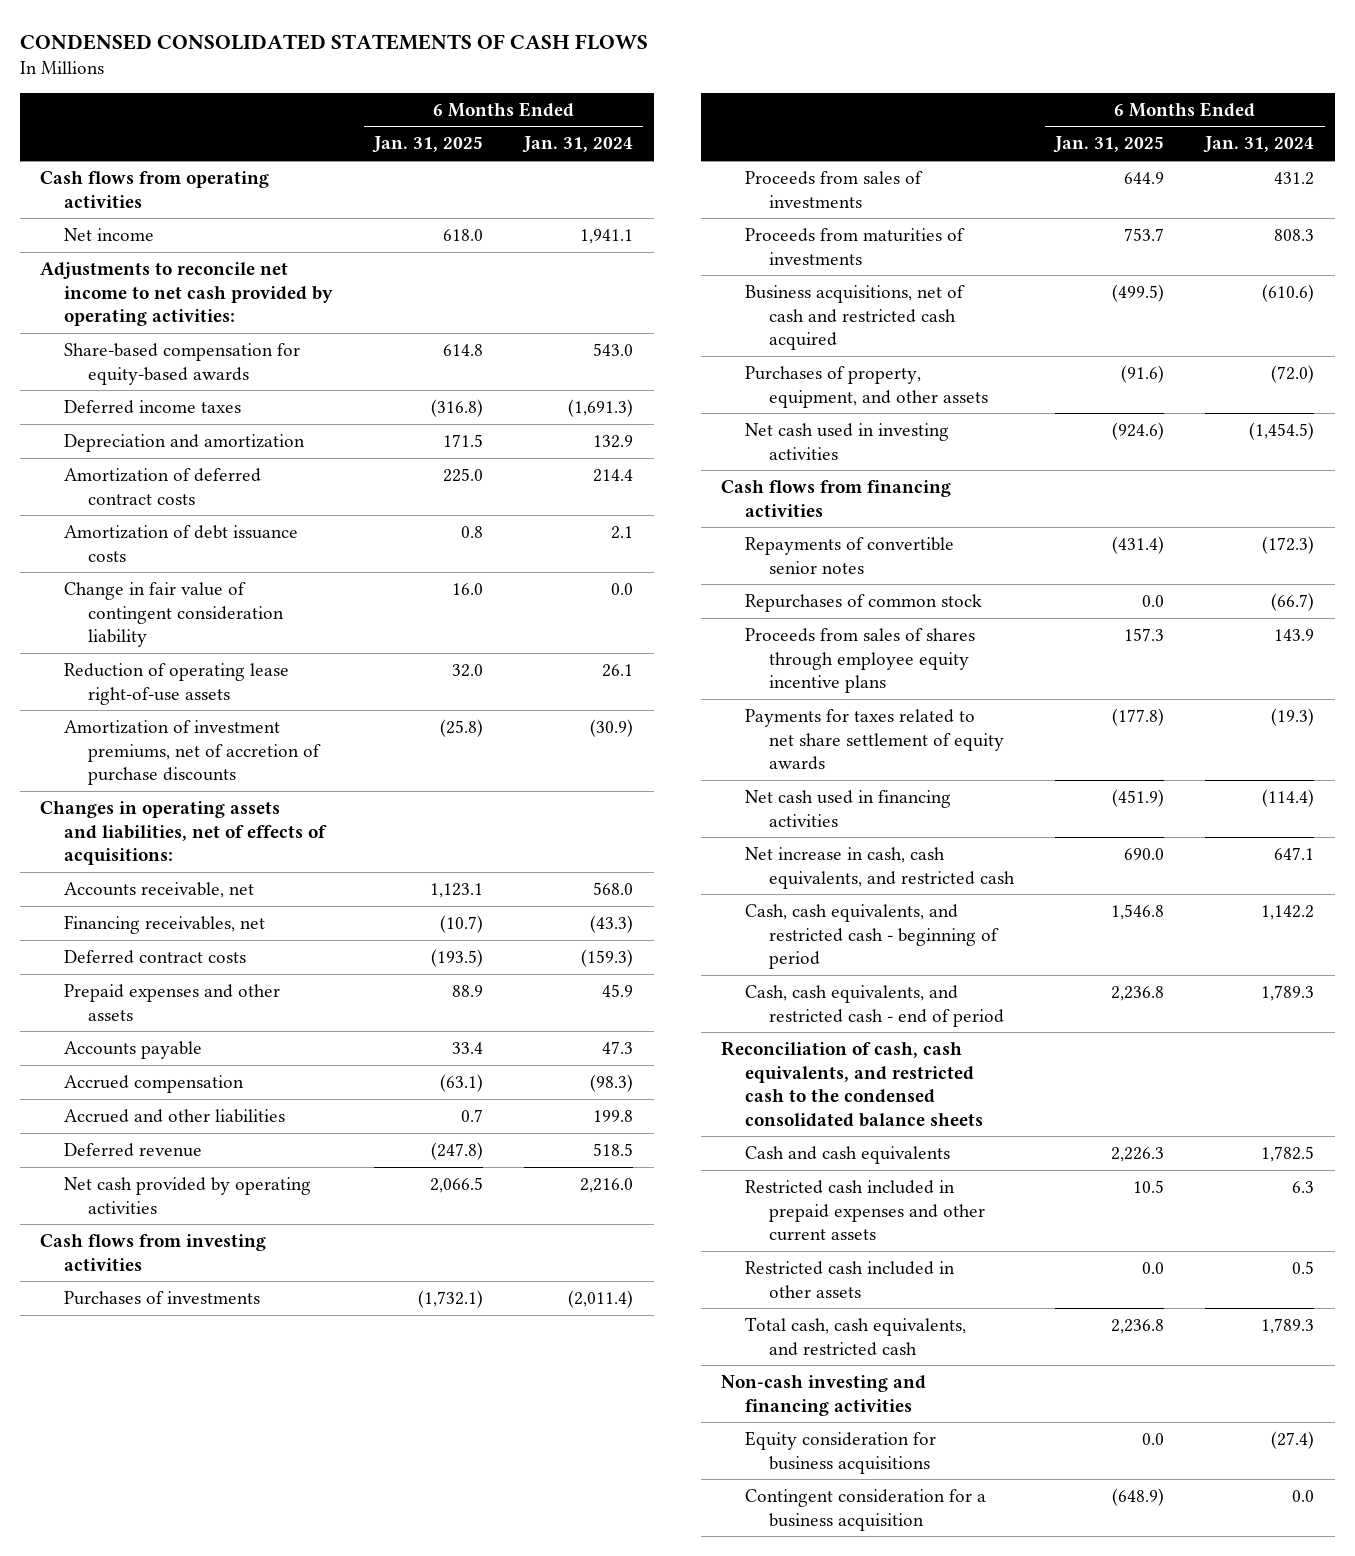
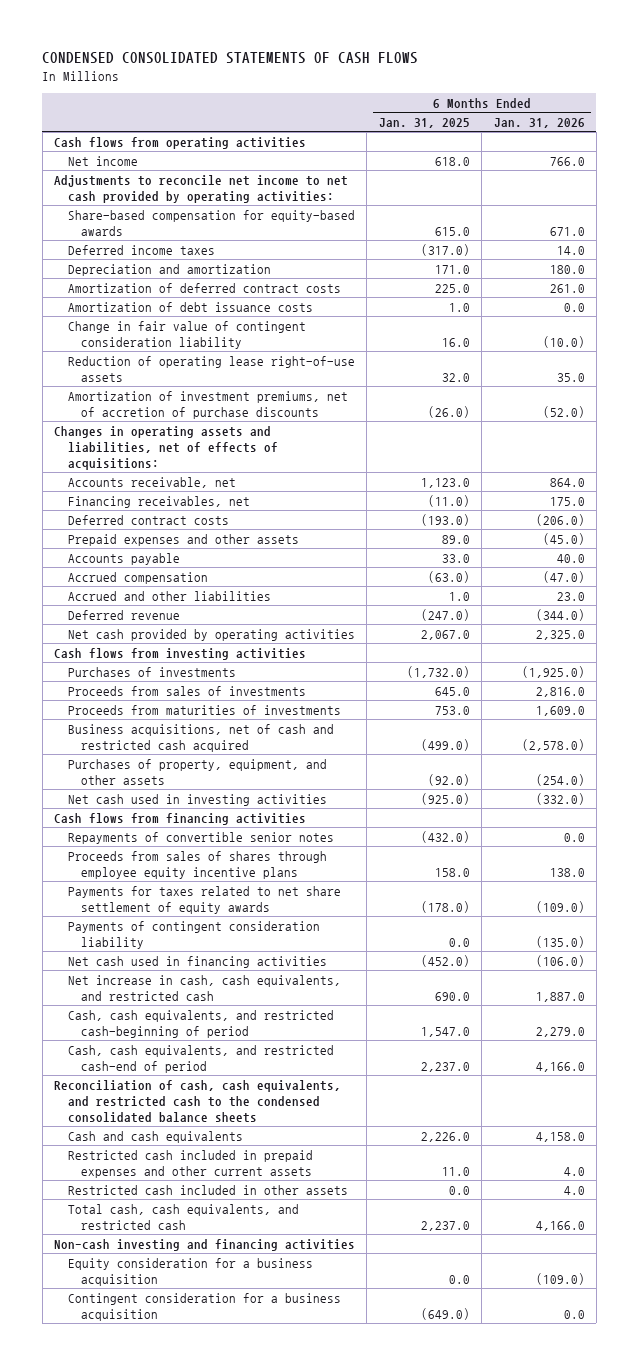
[522,136,634,154] Jan. 31, 2024 -> none
none -> [493,117,585,128] Jan. 31, 2026
[443,343,484,356] 614.8 -> [434,226,470,236] 615.0
[431,398,484,417] (316.8) -> [420,243,470,256] (317.0)
[443,433,484,447] 171.5 -> [434,264,470,274] 171.0
[461,525,484,538] 0.8 -> [448,302,470,312] 1.0
[440,718,484,737] (25.8) -> [427,405,470,418] (26.0)
[430,882,484,898] 1,123.1 -> [420,477,470,488] 1,123.0
[440,914,484,933] (10.7) -> [427,494,470,507] (11.0)
[431,948,484,967] (193.5) -> [420,513,470,526] (193.0)
[452,984,484,997] 88.9 -> [441,534,470,544] 89.0
[452,1041,484,1054] 33.4 -> [441,553,470,563] 33.0
[440,1073,484,1092] (63.1) -> [427,570,470,583] (63.0)
[461,1108,484,1122] 0.7 -> [448,591,470,601] 1.0
[431,1141,484,1160] (247.8) -> [420,608,470,621] (247.0)
[430,1176,484,1193] 2,066.5 -> [420,629,470,640] 2,067.0
[418,1289,484,1308] (1,732.1) -> [406,665,470,678] (1,732.0)
[1124,171,1165,184] 644.9 -> [434,686,470,696] 645.0
[1124,227,1165,241] 753.7 -> [434,705,470,715] 753.0
[1112,283,1165,302] (499.5) -> [420,738,470,751] (499.0)
[1121,364,1165,383] (91.6) -> [427,773,470,786] (92.0)
[1112,421,1165,440] (924.6) -> [420,792,470,805] (925.0)
[745,593,983,612] Repurchases of common stock -> none
[1112,535,1165,554] (431.4) -> [420,830,470,843] (432.0)
[1124,627,1165,641] 157.3 -> [434,867,470,877] 158.0
[1112,707,1165,726] (177.8) -> [420,900,470,913] (178.0)
none -> [67,920,320,949] Payments of contingent consideration liability
[1112,788,1165,807] (451.9) -> [420,954,470,967] (452.0)
[745,903,999,970] Cash, cash equivalents, and restricted cash - beginning of period -> [67,1009,334,1038] Cash, cash equivalents, and restricted cash-beginning of period
[1111,903,1165,920] 1,546.8 -> [420,1026,470,1037] 1,547.0
[745,984,1004,1027] Cash, cash equivalents, and restricted cash - end of period -> [67,1044,334,1073] Cash, cash equivalents, and restricted cash-end of period
[1111,985,1165,1001] 2,236.8 -> [420,1061,470,1072] 2,237.0
[1111,1146,1165,1162] 2,226.3 -> [420,1131,470,1142] 2,226.0
[1133,1179,1165,1193] 10.5 -> [441,1166,470,1176] 11.0
[1111,1318,1165,1334] 2,236.8 -> [420,1220,470,1231] 2,237.0
[745,1430,937,1474] Equity consideration for business acquisitions -> [67,1257,313,1286] Equity consideration for a business acquisition
[1112,1487,1165,1506] (648.9) -> [420,1307,470,1320] (649.0)

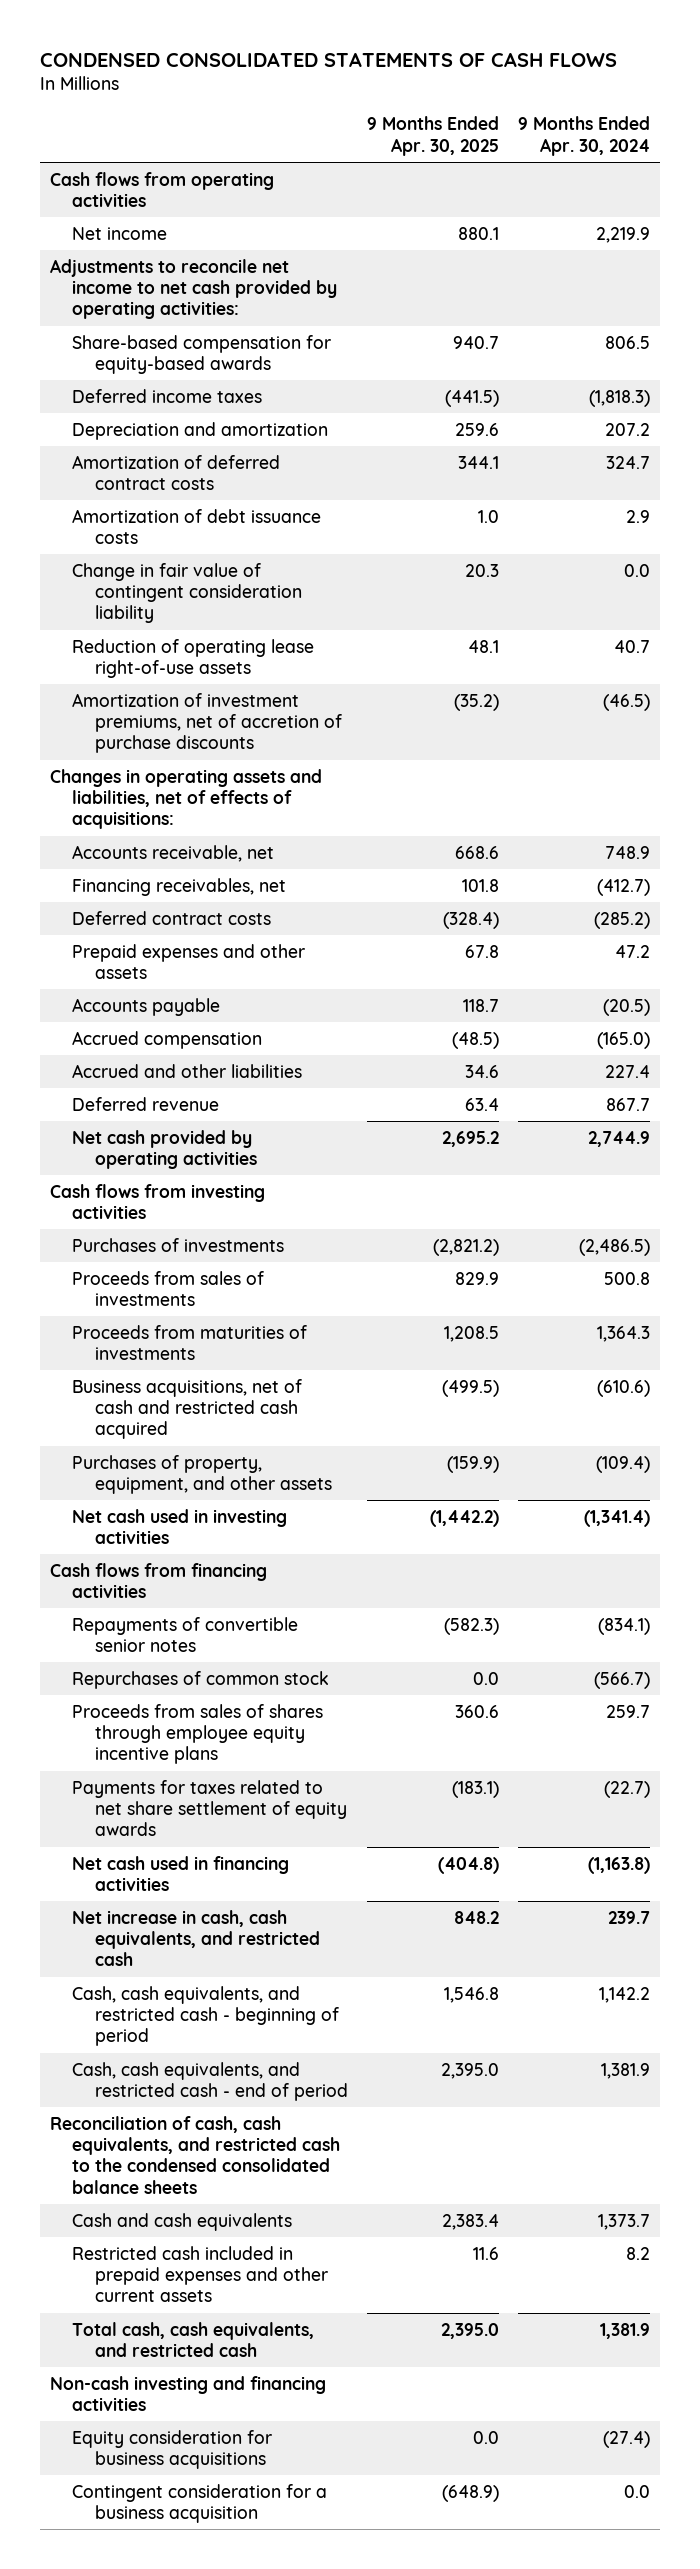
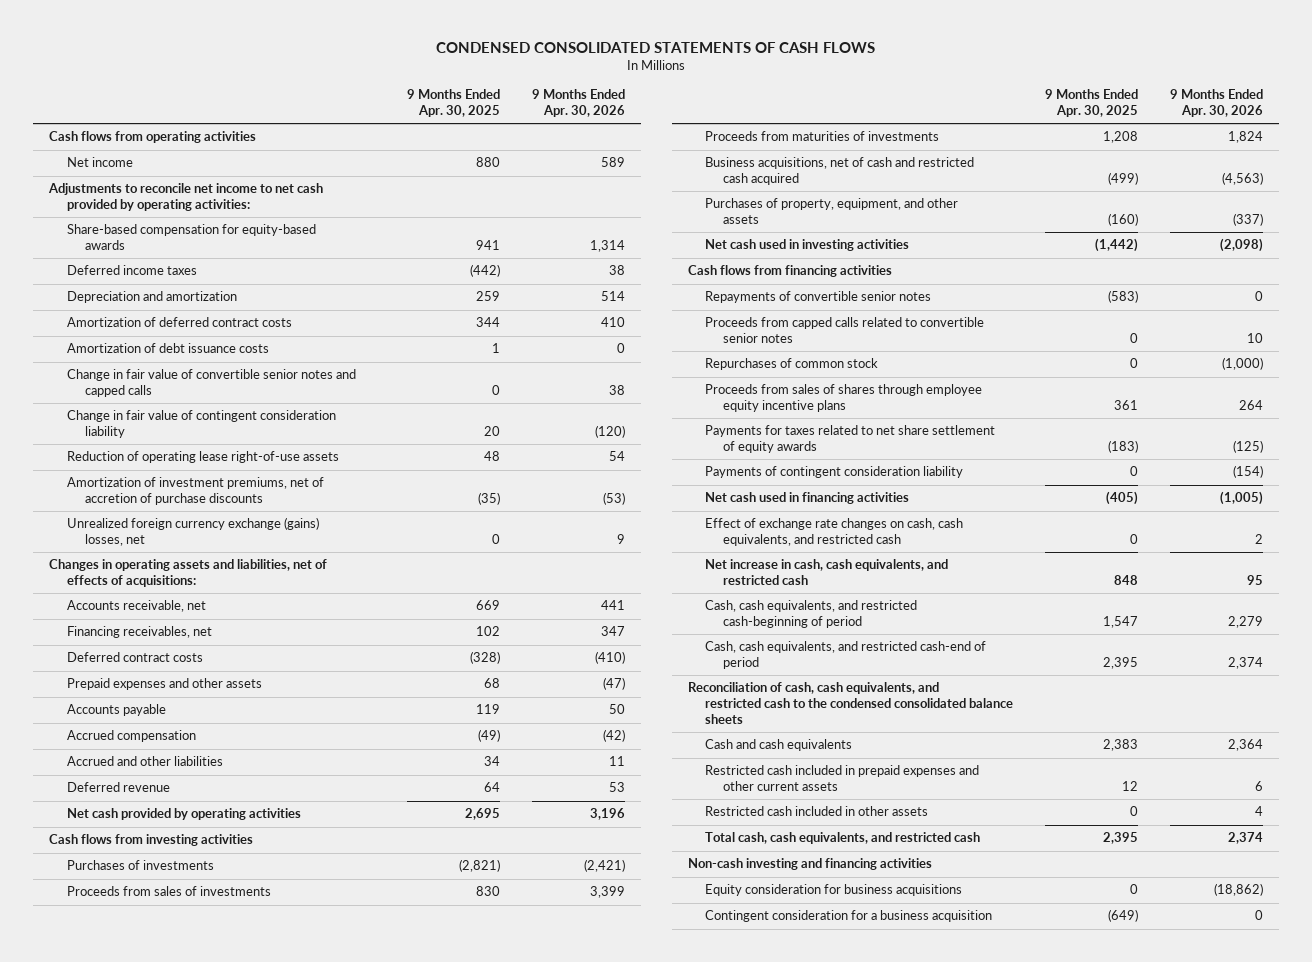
[518,116,651,156] 9 Months Ended Apr. 30, 2024 -> none
none -> [531,89,625,118] 9 Months Ended Apr. 30, 2026
[457,226,499,240] 880.1 -> [475,157,500,168] 880
[452,335,499,349] 940.7 -> [475,239,500,250] 941
[444,389,499,407] (441.5) -> [469,264,500,278] (442)
[454,422,499,436] 259.6 -> [475,291,500,302] 259
[457,455,499,469] 344.1 -> [475,317,500,328] 344
[477,509,499,523] 1.0 -> [491,343,500,354] 1
none -> [67,369,357,397] Change in fair value of convertible senior notes and capped calls
[464,563,499,577] 20.3 -> [483,425,500,436] 20
[467,639,499,653] 48.1 -> [483,451,500,462] 48
[453,693,499,711] (35.2) -> [477,491,500,505] (35)
none -> [67,517,320,546] Unrealized foreign currency exchange (gains) losses, net
[454,845,499,859] 668.6 -> [475,600,500,611] 669
[461,878,499,892] 101.8 -> [475,626,500,637] 102
[442,911,499,929] (328.4) -> [469,651,500,665] (328)
[464,944,499,958] 67.8 -> [483,678,500,689] 68
[462,998,499,1012] 118.7 -> [475,704,500,715] 119
[451,1031,499,1049] (48.5) -> [477,729,500,743] (49)
[464,1064,499,1078] 34.6 -> [483,756,500,767] 34
[464,1097,499,1111] 63.4 -> [483,782,500,793] 64
[441,1130,499,1147] 2,695.2 -> [464,808,500,821] 2,695
[432,1238,499,1256] (2,821.2) -> [458,859,500,873] (2,821)
[454,1271,499,1285] 829.9 -> [475,886,500,897] 830
[443,1325,499,1342] 1,208.5 -> [1103,131,1139,144] 1,208
[441,1379,499,1397] (499.5) -> [1108,171,1139,185] (499)
[446,1455,499,1473] (159.9) -> [1108,212,1139,226] (160)
[429,1509,499,1527] (1,442.2) -> [1095,238,1139,253] (1,442)
[443,1617,499,1635] (582.3) -> [1108,290,1139,304] (583)
none -> [705,317,985,343] Proceeds from capped calls related to convertible senior notes
[472,1671,499,1685] 0.0 -> [1130,358,1139,369] 0
[454,1704,499,1718] 360.6 -> [1114,399,1139,410] 361
[451,1780,499,1798] (183.1) -> [1108,439,1139,453] (183)
none -> [705,466,964,479] Payments of contingent consideration liability
[437,1856,499,1874] (404.8) -> [1106,491,1139,506] (405)
none -> [705,518,964,546] Effect of exchange rate changes on cash, cash equivalents, and restricted cash
[453,1910,499,1924] 848.2 -> [1114,574,1139,585] 848
[72,1985,339,2047] Cash, cash equivalents, and restricted cash - beginning of period -> [705,600,918,628] Cash, cash equivalents, and restricted cash-beginning of period
[443,1986,499,2003] 1,546.8 -> [1103,615,1139,628] 1,547
[72,2061,348,2102] Cash, cash equivalents, and restricted cash - end of period -> [705,641,987,669] Cash, cash equivalents, and restricted cash-end of period
[440,2062,499,2079] 2,395.0 -> [1103,656,1139,669] 2,395
[441,2213,499,2230] 2,383.4 -> [1103,739,1139,752] 2,383
[472,2246,499,2260] 11.6 -> [1122,780,1139,791] 12
none -> [705,806,929,817] Restricted cash included in other assets
[440,2322,499,2339] 2,395.0 -> [1103,832,1139,845] 2,395
[472,2430,499,2444] 0.0 -> [1130,884,1139,895] 0
[441,2484,499,2502] (648.9) -> [1108,909,1139,923] (649)

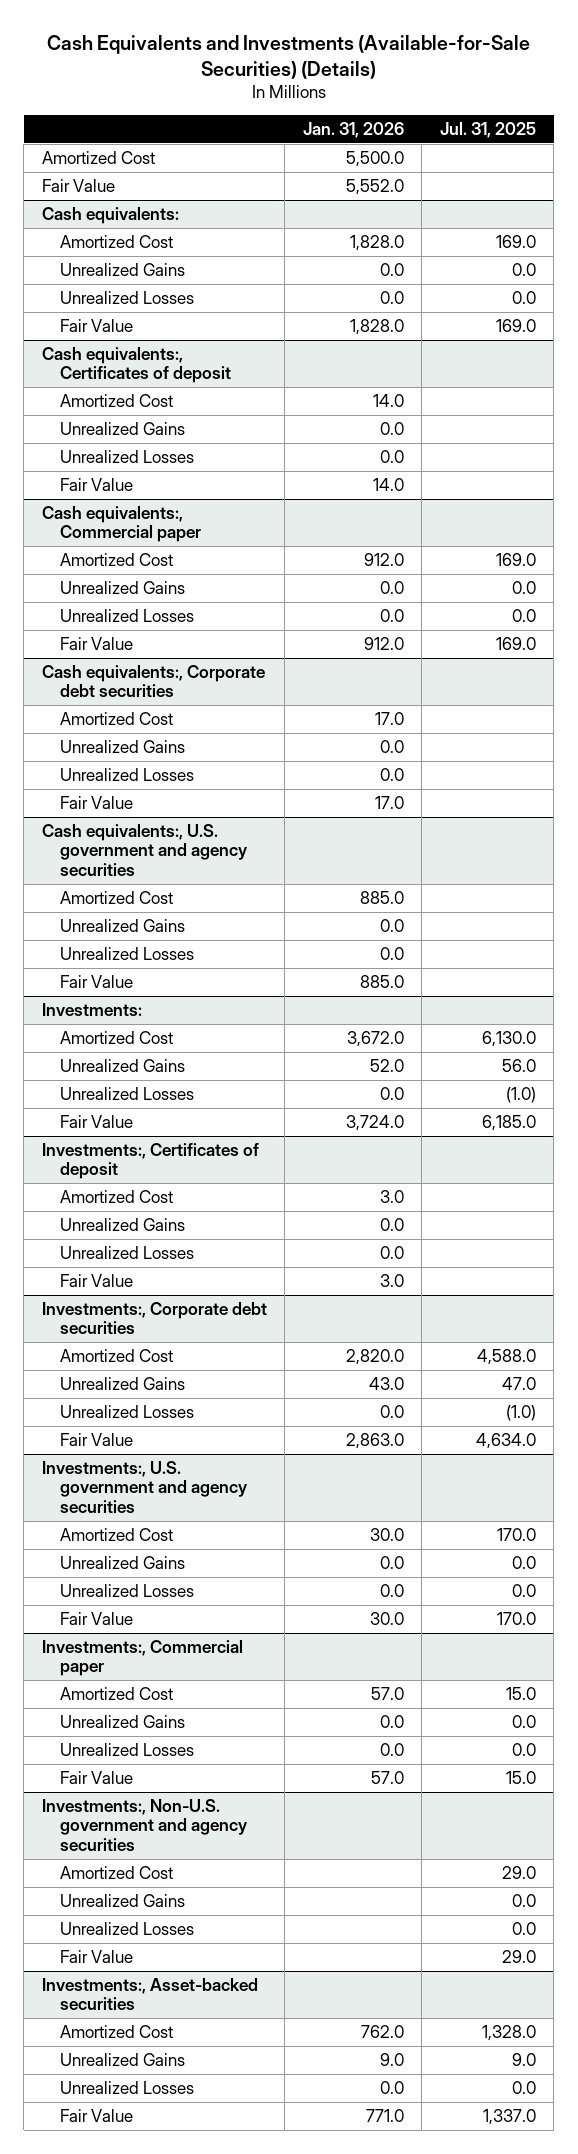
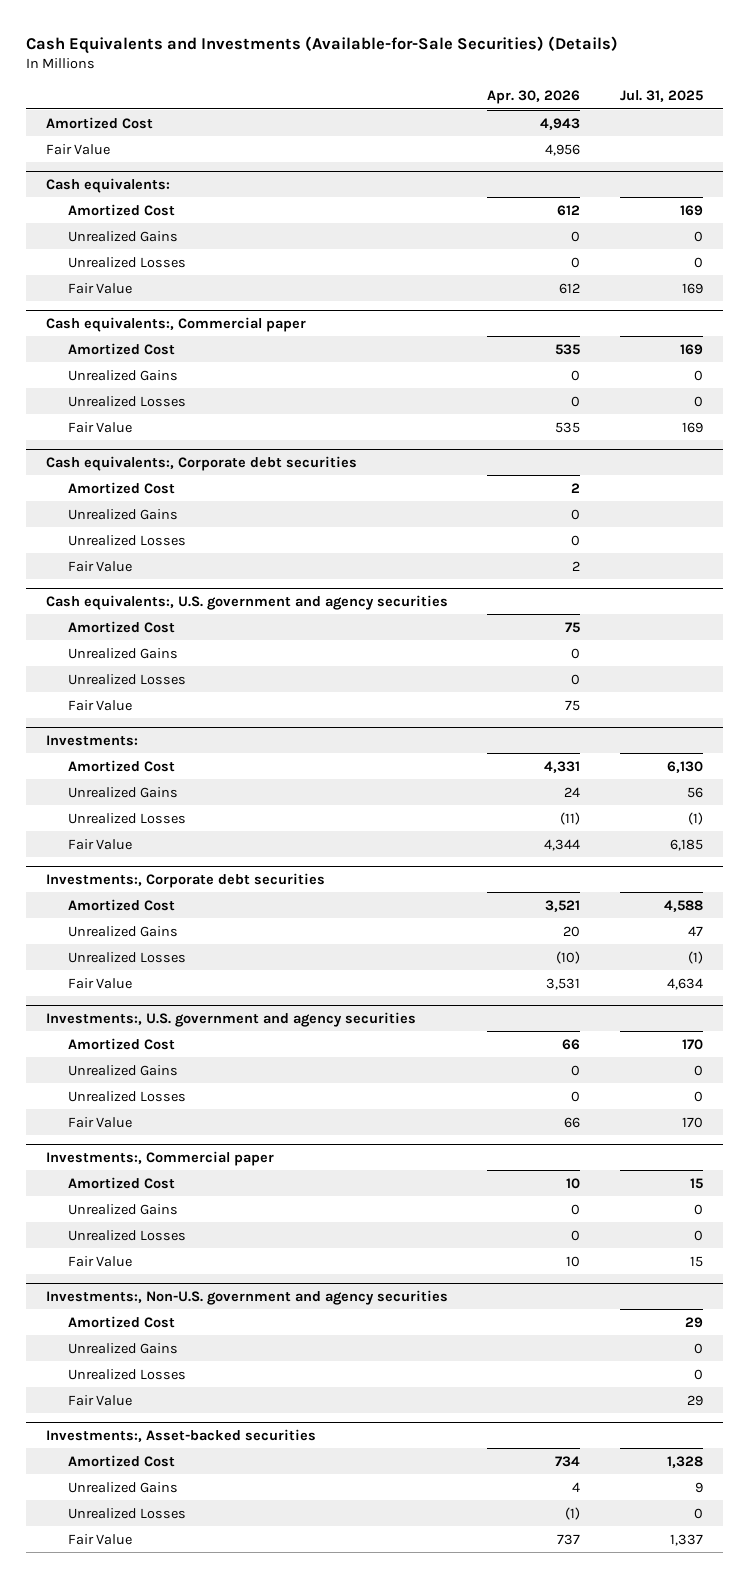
[302,121,404,138] Jan. 31, 2026 -> none
none -> [487,90,581,105] Apr. 30, 2026
[41,346,231,384] Cash equivalents:, Certificates of deposit -> none
[59,393,173,407] Amortized Cost -> none
[59,421,185,435] Unrealized Gains -> none
[59,449,194,463] Unrealized Losses -> none
[59,477,133,491] Fair Value -> none
[495,234,536,248] 169.0 -> [680,204,704,216] 169
[511,262,536,276] 0.0 -> [694,230,704,242] 0
[511,290,536,304] 0.0 -> [694,256,704,268] 0
[495,318,536,332] 169.0 -> [682,282,704,294] 169
[495,552,536,566] 169.0 -> [680,343,704,355] 169
[511,580,536,594] 0.0 -> [694,369,704,381] 0
[511,608,536,622] 0.0 -> [694,395,704,407] 0
[495,636,536,650] 169.0 -> [682,421,704,433] 169
[41,1142,259,1180] Investments:, Certificates of deposit -> none
[59,1189,173,1203] Amortized Cost -> none
[59,1217,185,1231] Unrealized Gains -> none
[59,1245,194,1259] Unrealized Losses -> none
[59,1273,133,1287] Fair Value -> none
[481,1030,536,1047] 6,130.0 -> [667,760,704,773] 6,130
[501,1058,536,1072] 56.0 -> [687,786,704,798] 56
[505,1086,536,1103] (1.0) -> [688,811,704,825] (1)
[481,1114,536,1131] 6,185.0 -> [670,838,704,851] 6,185
[476,1348,536,1365] 4,588.0 -> [664,899,704,912] 4,588
[501,1376,536,1390] 47.0 -> [688,925,704,936] 47
[505,1404,536,1421] (1.0) -> [688,950,704,964] (1)
[475,1432,536,1449] 4,634.0 -> [667,977,704,990] 4,634
[496,1527,536,1541] 170.0 -> [682,1038,704,1050] 170
[511,1555,536,1569] 0.0 -> [694,1064,704,1076] 0
[511,1583,536,1597] 0.0 -> [694,1090,704,1102] 0
[496,1611,536,1625] 170.0 -> [682,1116,704,1128] 170
[505,1686,536,1700] 15.0 -> [690,1177,704,1189] 15
[511,1714,536,1728] 0.0 -> [694,1203,704,1215] 0
[511,1742,536,1756] 0.0 -> [694,1229,704,1241] 0
[505,1770,536,1784] 15.0 -> [690,1255,704,1267] 15
[501,1865,536,1879] 29.0 -> [685,1316,704,1328] 29
[511,1893,536,1907] 0.0 -> [694,1342,704,1354] 0
[511,1921,536,1935] 0.0 -> [694,1368,704,1380] 0
[501,1949,536,1963] 29.0 -> [687,1394,704,1406] 29
[481,2024,536,2041] 1,328.0 -> [667,1455,704,1468] 1,328
[511,2052,536,2066] 9.0 -> [695,1481,704,1493] 9
[511,2080,536,2094] 0.0 -> [694,1507,704,1519] 0
[482,2108,536,2125] 1,337.0 -> [670,1533,704,1546] 1,337

